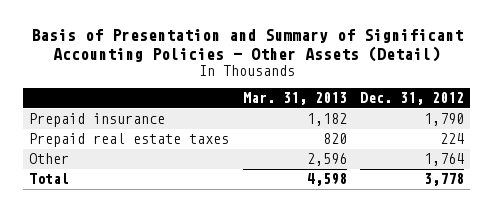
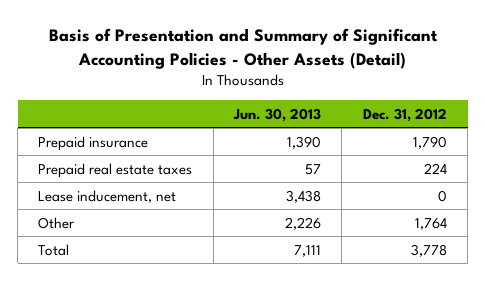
[242,92,347,106] Mar. 31, 2013 -> none
none -> [233,107,322,122] Jun. 30, 2013
none -> [38,189,177,203] Lease inducement, net

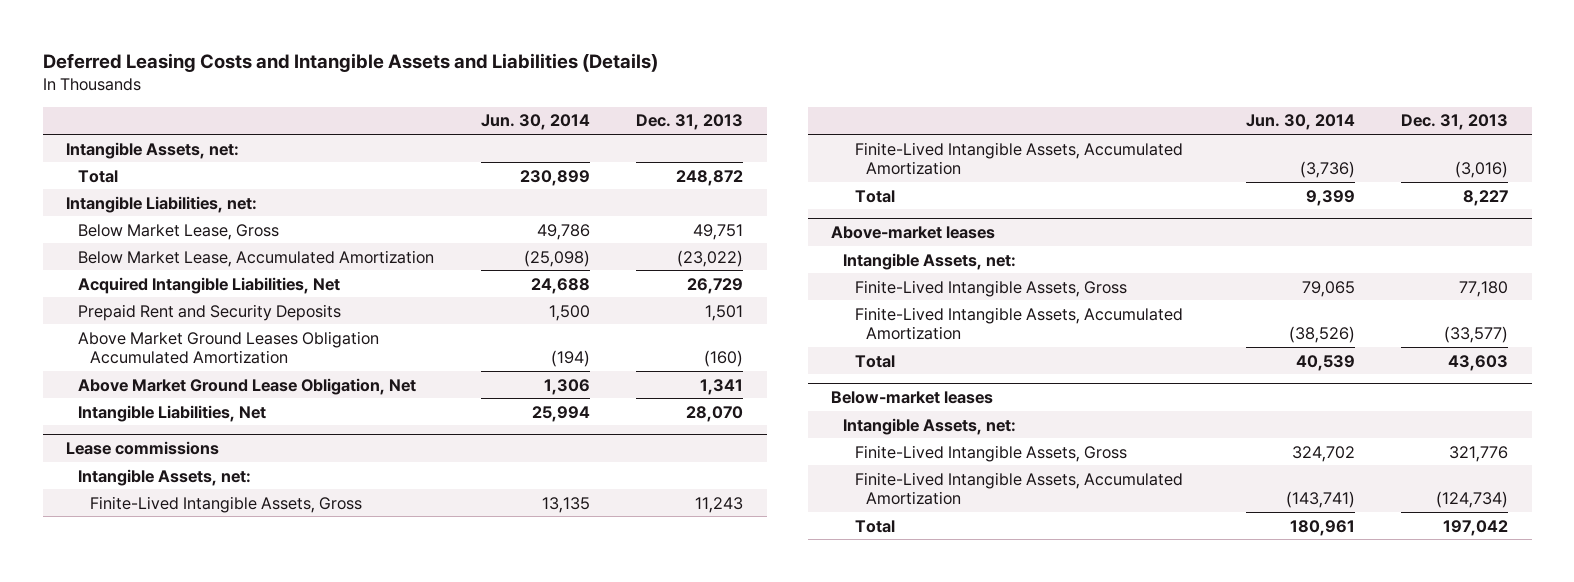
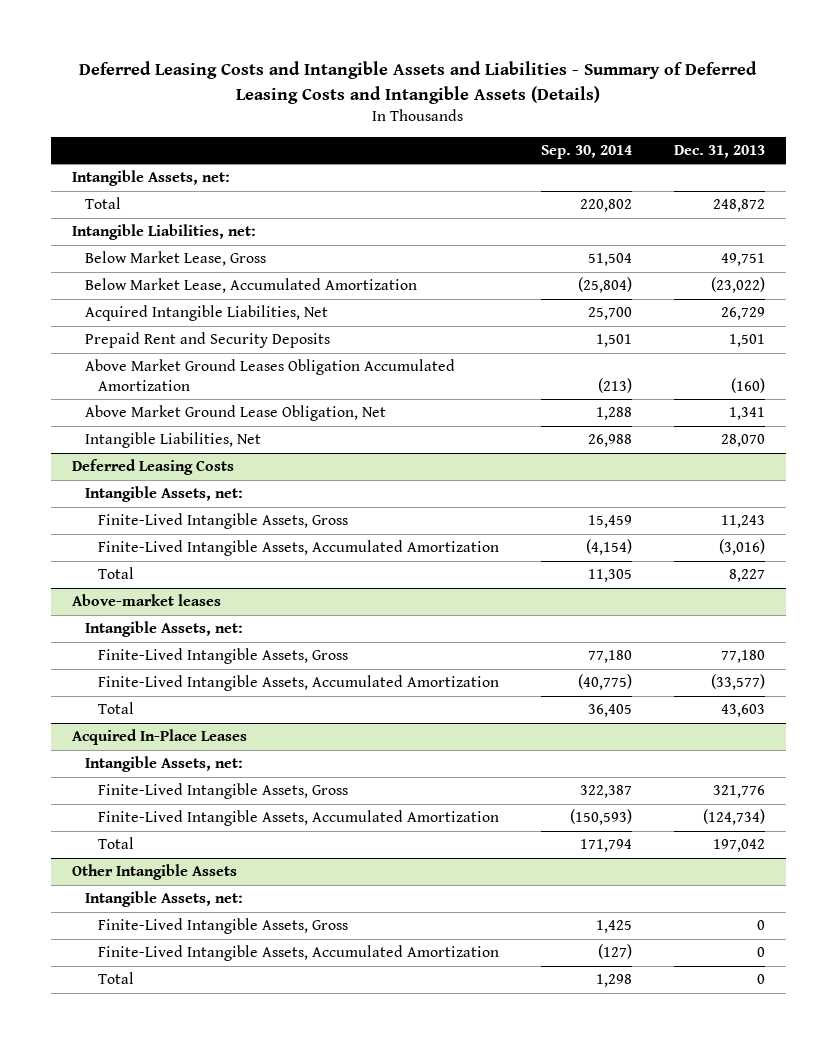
[42,53,658,73] Deferred Leasing Costs and Intangible Assets and Liabilities (Details) -> [79,61,758,104] Deferred Leasing Costs and Intangible Assets and Liabilities - Summary of Deferred Leasing Costs and Intangible Assets (Details)
[480,114,590,131] Jun. 30, 2014 -> none
none -> [540,144,632,159] Sep. 30, 2014
[66,441,220,456] Lease commissions -> none
none -> [71,459,234,476] Deferred Leasing Costs
[831,391,994,405] Below-market leases -> none
none -> [71,729,247,746] Acquired In-Place Leases
none -> [71,864,237,881] Other Intangible Assets
none -> [84,891,243,908] Intangible Assets, net:
none -> [97,918,348,935] Finite-Lived Intangible Assets, Gross
none -> [97,945,499,962] Finite-Lived Intangible Assets, Accumulated Amortization
none -> [97,972,134,985] Total

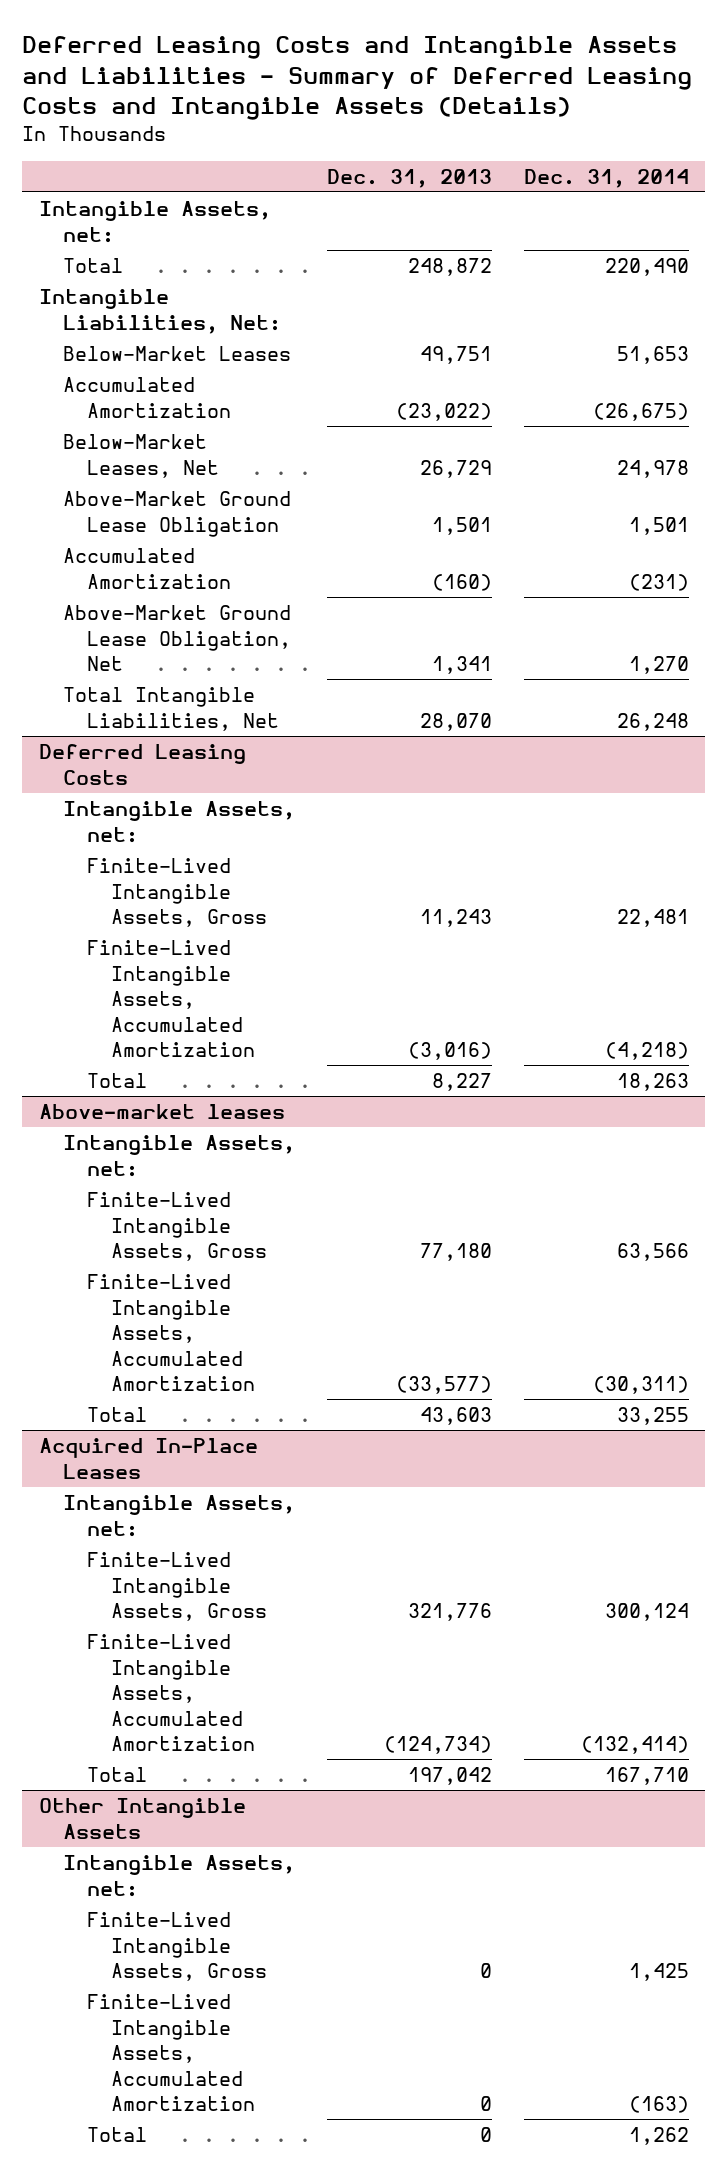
[540,144,632,159] Sep. 30, 2014 -> none
none -> [524,168,690,188] Dec. 31, 2014
[71,224,256,241] Intangible Liabilities, net: -> [38,289,281,334] Intangible Liabilities, Net:
[84,251,266,267] Below Market Lease, Gross -> [62,346,291,362] Below-Market Leases
[84,278,417,294] Below Market Lease, Accumulated Amortization -> [62,377,232,418] Accumulated Amortization
[84,305,328,322] Acquired Intangible Liabilities, Net -> [62,434,220,478] Below-Market Leases, Net
[84,332,330,349] Prepaid Rent and Security Deposits -> [62,491,291,537] Above-Market Ground Lease Obligation
[84,359,455,391] Above Market Ground Leases Obligation Accumulated Amortization -> [62,548,232,589] Accumulated Amortization
[84,405,386,422] Above Market Ground Lease Obligation, Net -> [62,605,292,672] Above-Market Ground Lease Obligation, Net
[84,432,261,449] Intangible Liabilities, Net -> [62,687,280,731] Total Intangible Liabilities, Net

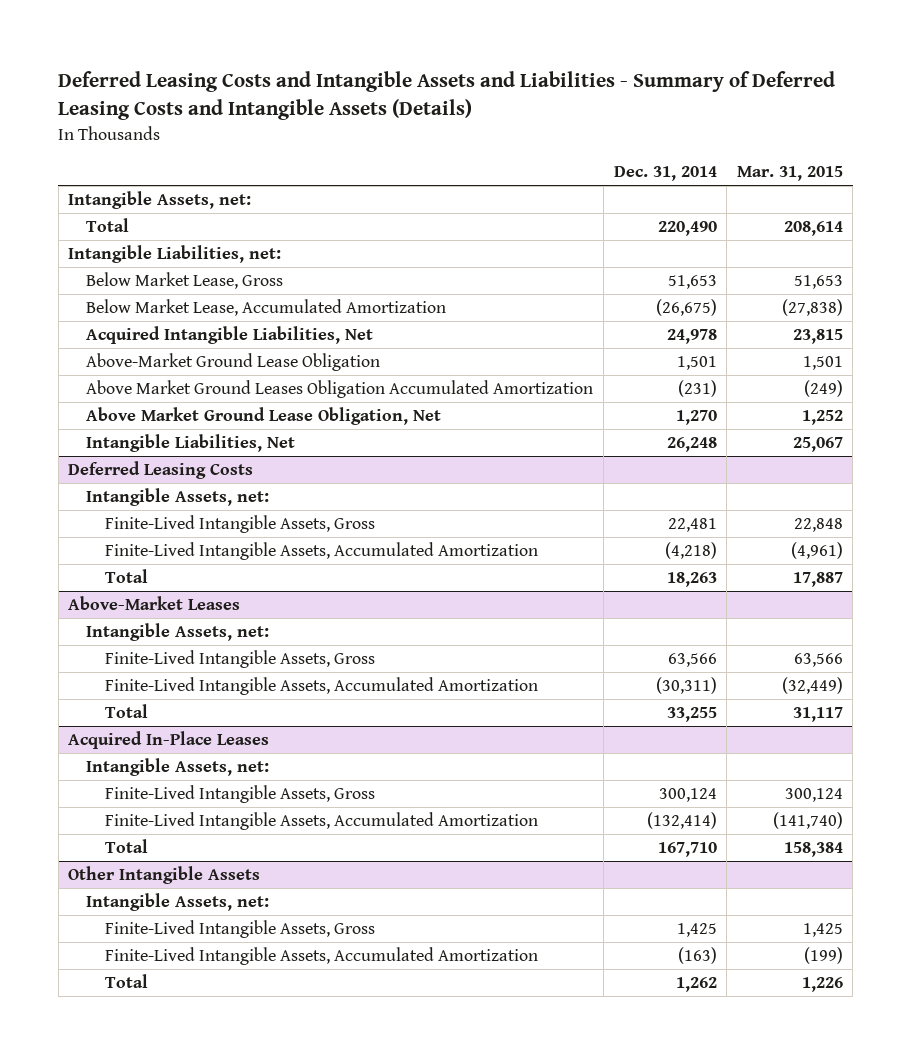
[327,168,493,188] Dec. 31, 2013 -> none
none -> [736,166,843,182] Mar. 31, 2015
[38,289,281,334] Intangible Liabilities, Net: -> [68,245,282,264] Intangible Liabilities, net:
[62,346,291,362] Below-Market Leases -> [86,272,284,290] Below Market Lease, Gross
[62,377,232,418] Accumulated Amortization -> [86,299,447,317] Below Market Lease, Accumulated Amortization
[62,434,220,478] Below-Market Leases, Net -> [86,326,374,345] Acquired Intangible Liabilities, Net
[62,548,232,589] Accumulated Amortization -> [86,380,594,399] Above Market Ground Leases Obligation Accumulated Amortization
[62,605,292,672] Above-Market Ground Lease Obligation, Net -> [86,407,442,426] Above Market Ground Lease Obligation, Net
[62,687,280,731] Total Intangible Liabilities, Net -> [86,434,296,453] Intangible Liabilities, Net
[38,1104,285,1120] Above-market leases -> [68,596,241,611] Above-Market Leases

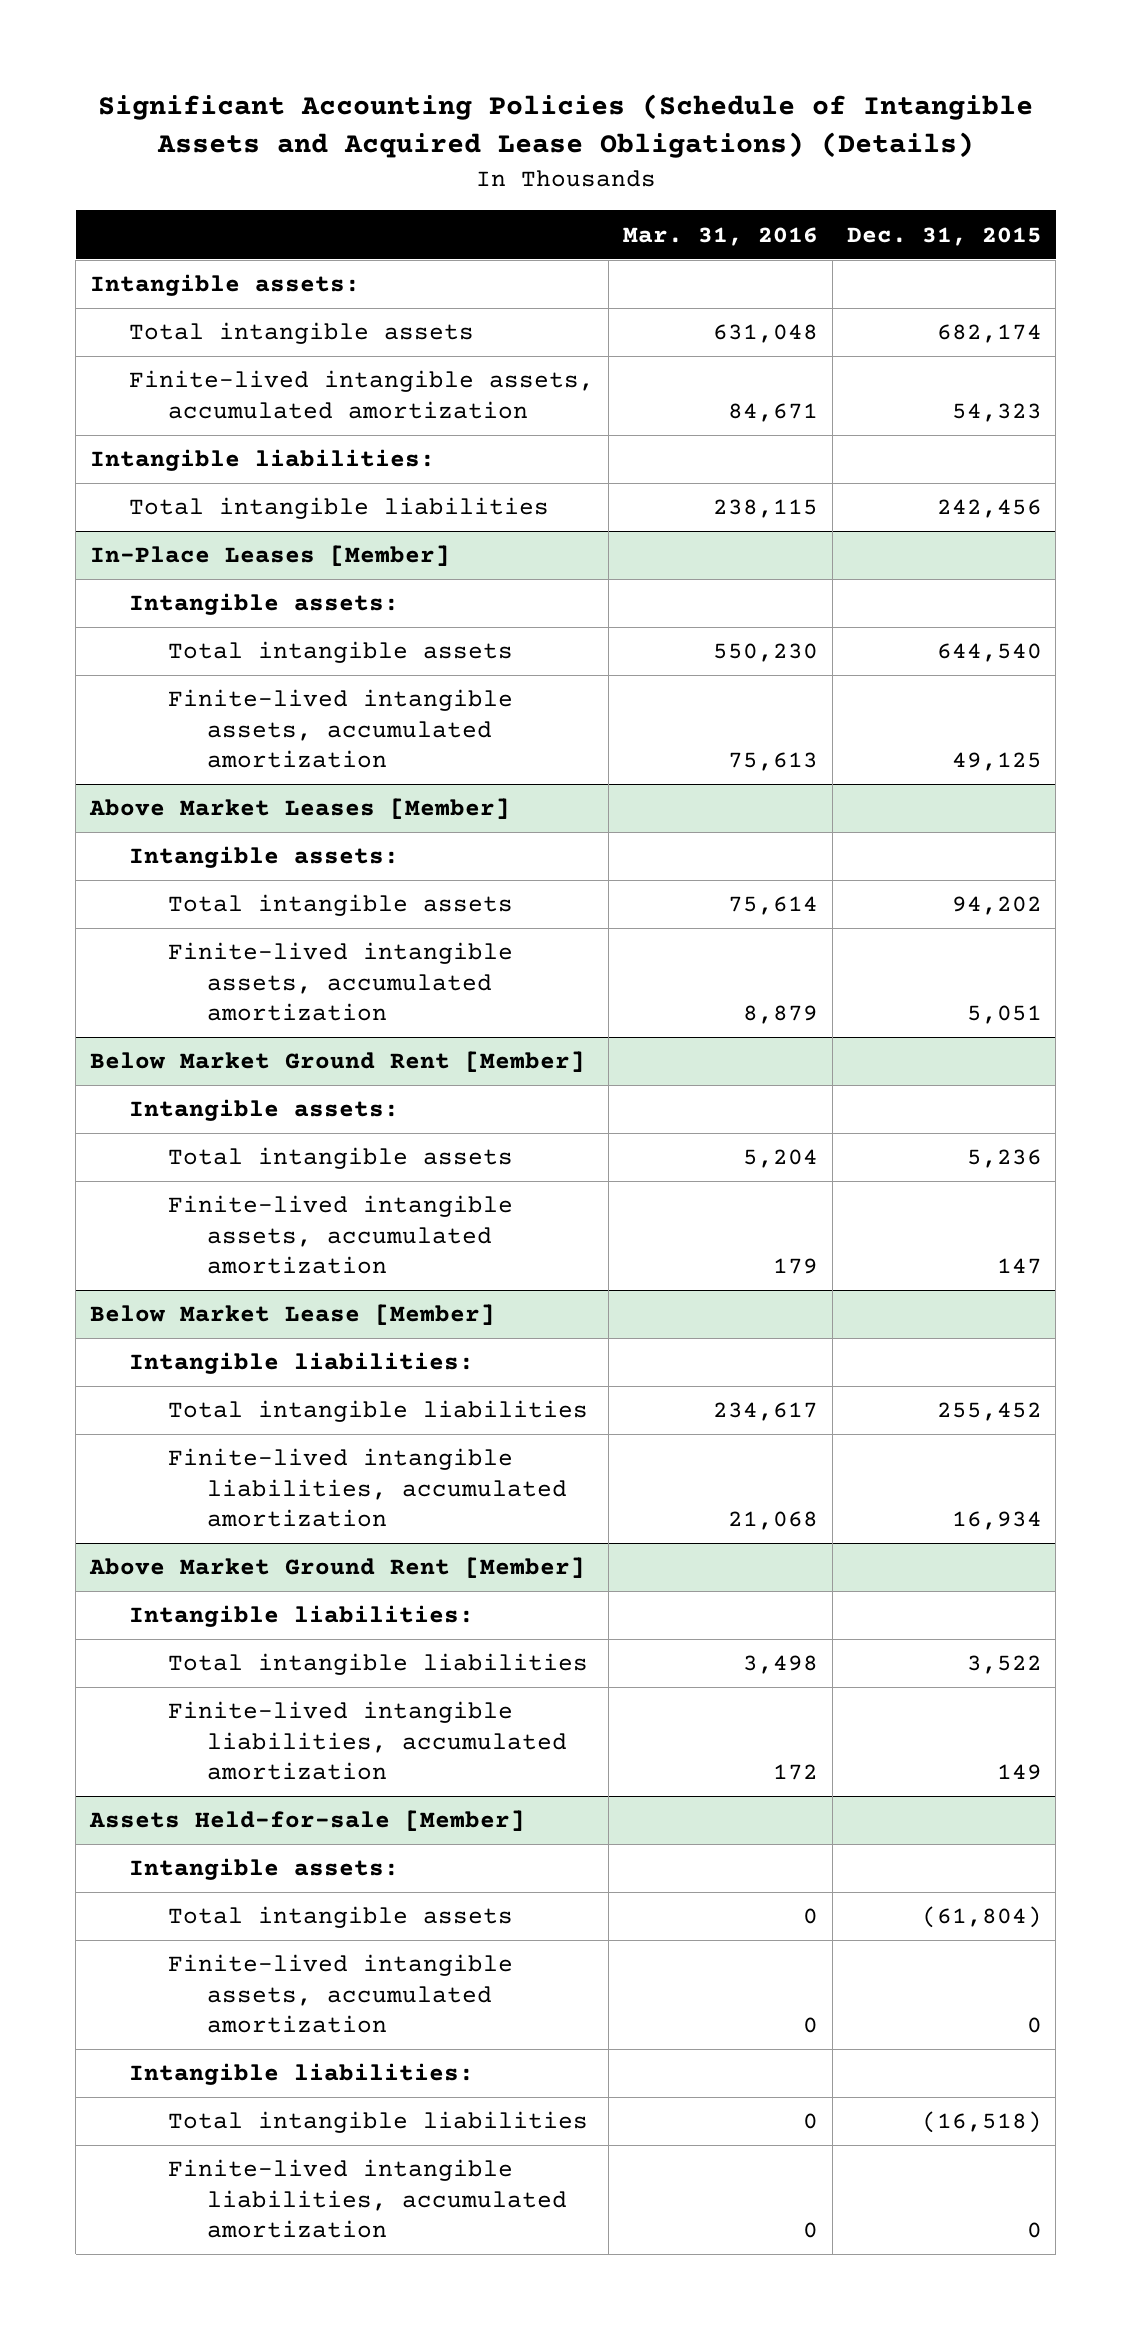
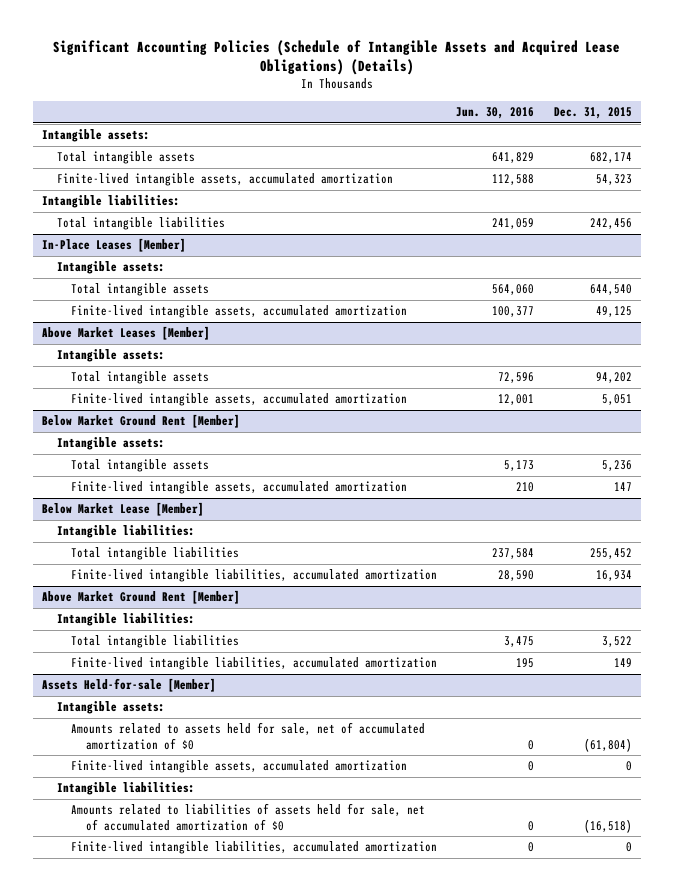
[622,226,818,246] Mar. 31, 2016 -> none
none -> [456,107,535,120] Jun. 30, 2016
[168,1906,514,1929] Total intangible assets -> [71,722,426,751] Amounts related to assets held for sale, net of accumulated amortization of $0
[168,2111,589,2134] Total intangible liabilities -> [71,803,426,832] Amounts related to liabilities of assets held for sale, net of accumulated amortization of $0

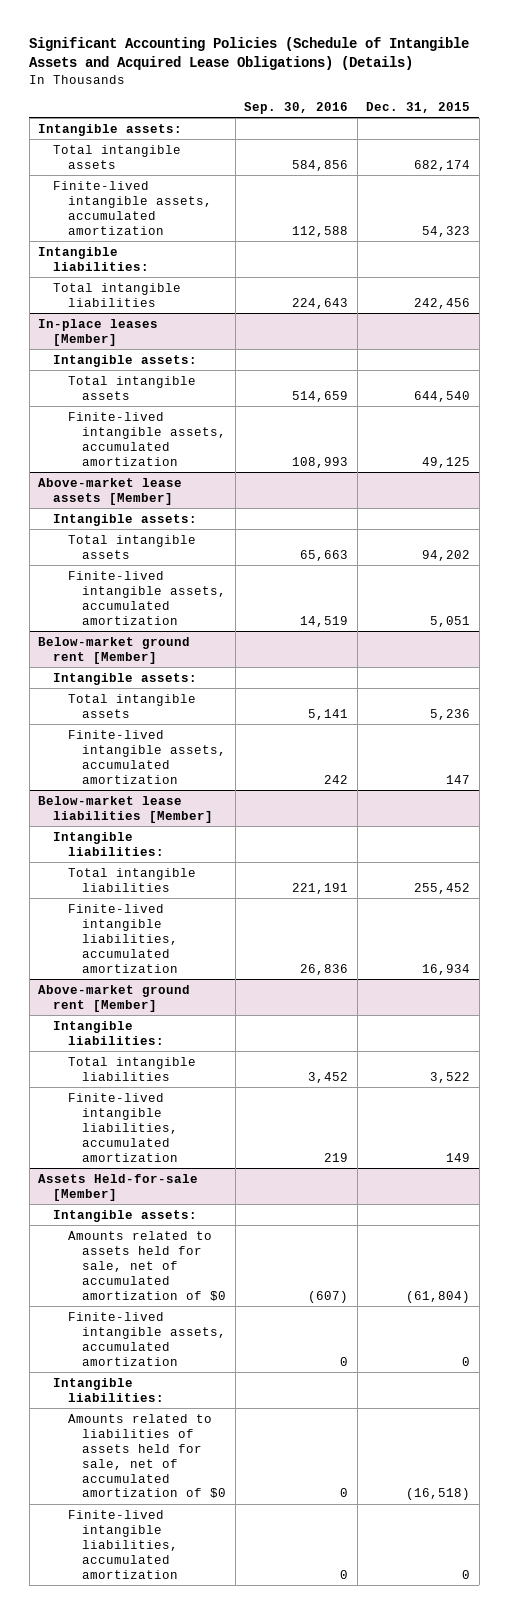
[456,107,535,120] Jun. 30, 2016 -> none
none -> [244,101,349,114] Sep. 30, 2016
[42,238,187,253] In-Place Leases [Member] -> [38,318,159,346] In-place leases [Member]
[42,326,211,341] Above Market Leases [Member] -> [38,477,183,505] Above-market lease assets [Member]
[42,414,241,429] Below Market Ground Rent [Member] -> [38,636,191,664] Below-market ground rent [Member]
[42,502,205,517] Below Market Lease [Member] -> [38,795,213,823] Below-market lease liabilities [Member]
[42,590,241,605] Above Market Ground Rent [Member] -> [38,984,191,1012] Above-market ground rent [Member]

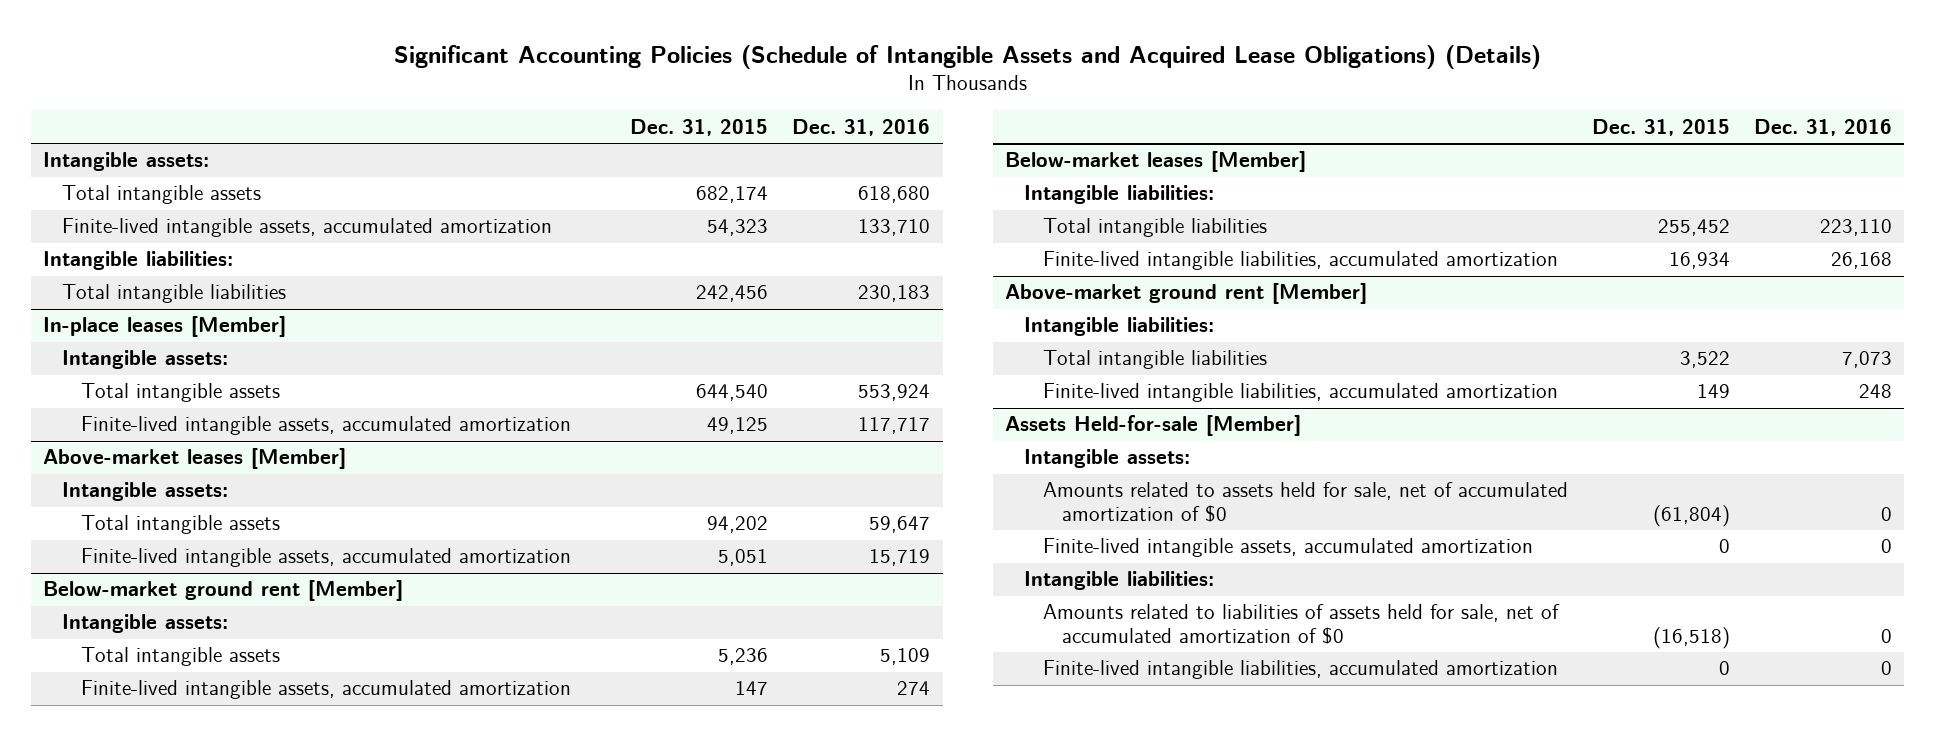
[244,101,349,114] Sep. 30, 2016 -> none
none -> [792,118,931,136] Dec. 31, 2016
[38,477,183,505] Above-market lease assets [Member] -> [43,448,347,470] Above-market leases [Member]
[38,795,213,823] Below-market lease liabilities [Member] -> [1005,151,1307,173] Below-market leases [Member]

